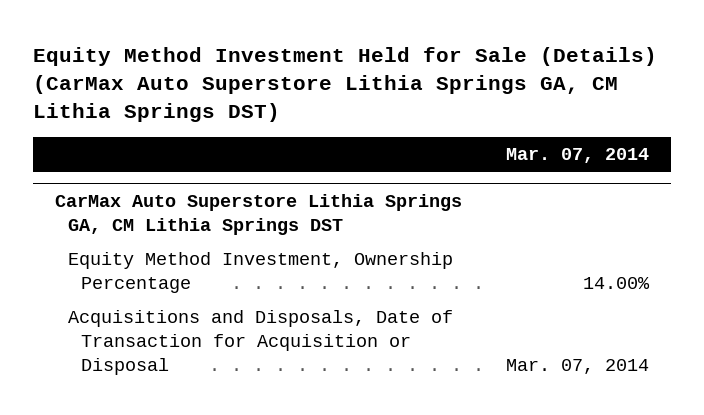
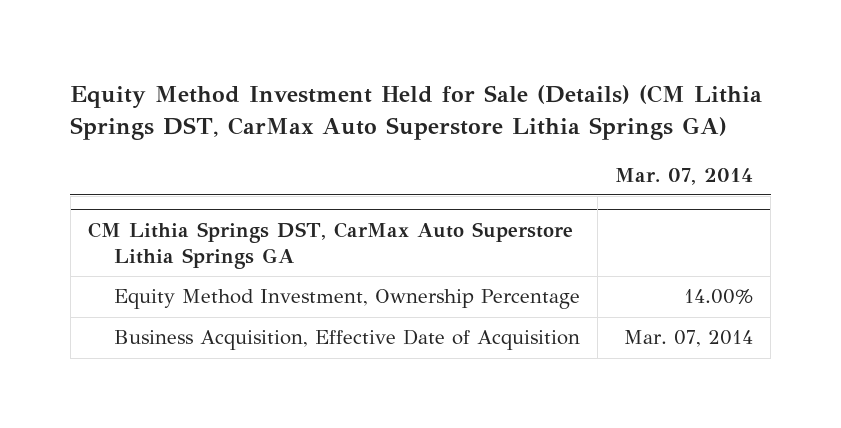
[33,46,658,123] Equity Method Investment Held for Sale (Details) (CarMax Auto Superstore Lithia Springs GA, CM Lithia Springs DST) -> [70,84,763,140] Equity Method Investment Held for Sale (Details) (CM Lithia Springs DST, CarMax Auto Superstore Lithia Springs GA)
[55,194,463,235] CarMax Auto Superstore Lithia Springs GA, CM Lithia Springs DST -> [87,221,573,270] CM Lithia Springs DST, CarMax Auto Superstore Lithia Springs GA
[68,310,454,375] Acquisitions and Disposals, Date of Transaction for Acquisition or Disposal -> [113,329,580,351] Business Acquisition, Effective Date of Acquisition

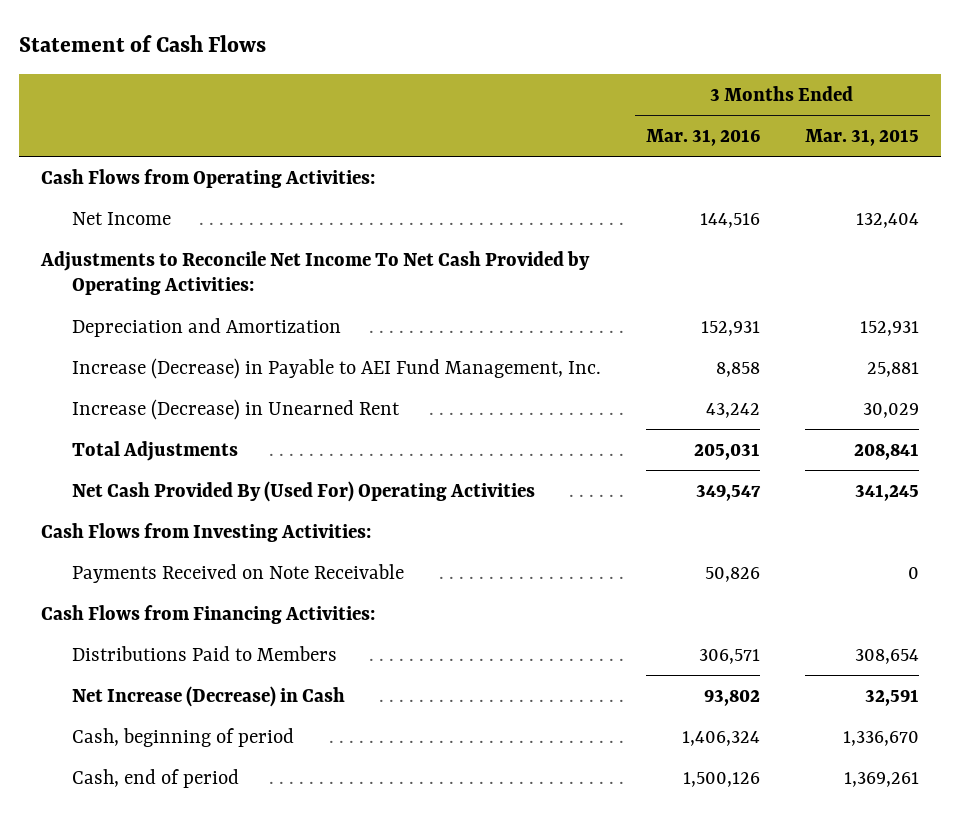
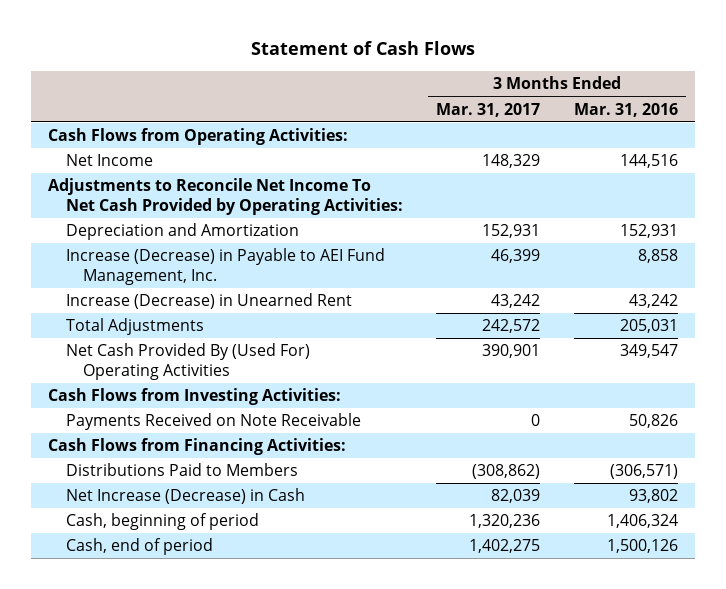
[804,128,919,146] Mar. 31, 2015 -> none
none -> [436,102,541,117] Mar. 31, 2017
[699,648,761,664] 306,571 -> [609,464,678,480] (306,571)

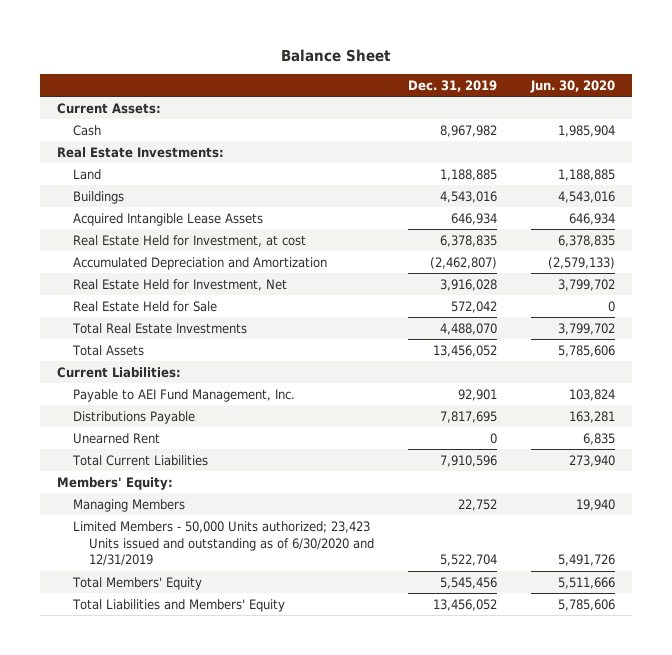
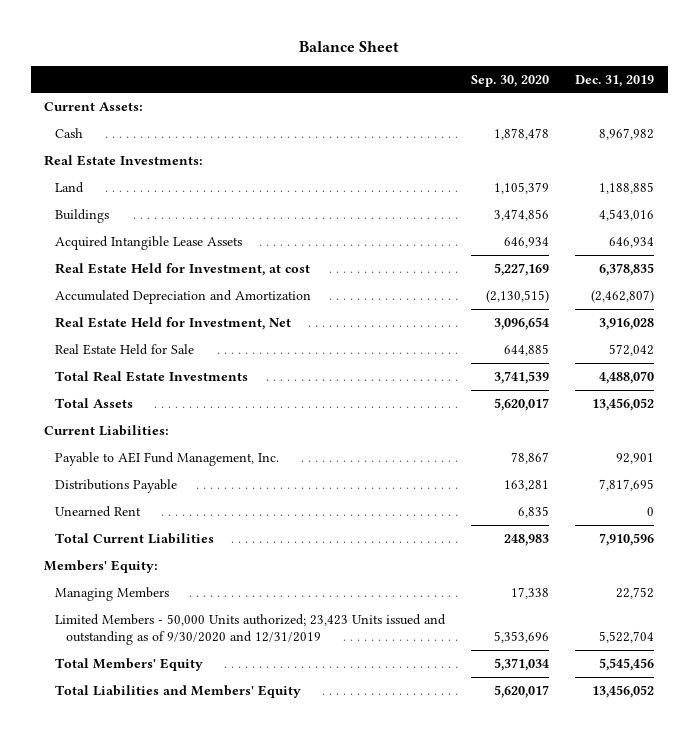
[529,80,615,94] Jun. 30, 2020 -> none
none -> [471,74,550,87] Sep. 30, 2020
[73,521,375,567] Limited Members - 50,000 Units authorized; 23,423 Units issued and outstanding as of 6/30/2020 and 12/31/2019 -> [55,613,447,645] Limited Members - 50,000 Units authorized; 23,423 Units issued and outstanding as of 9/30/2020 and 12/31/2019

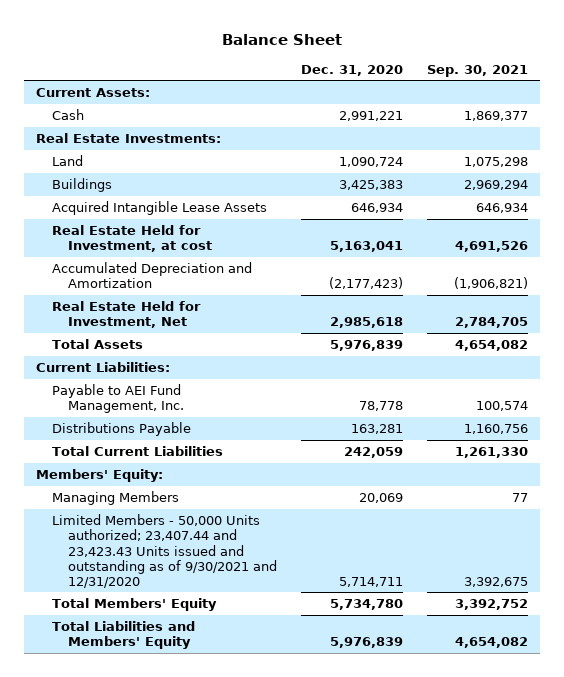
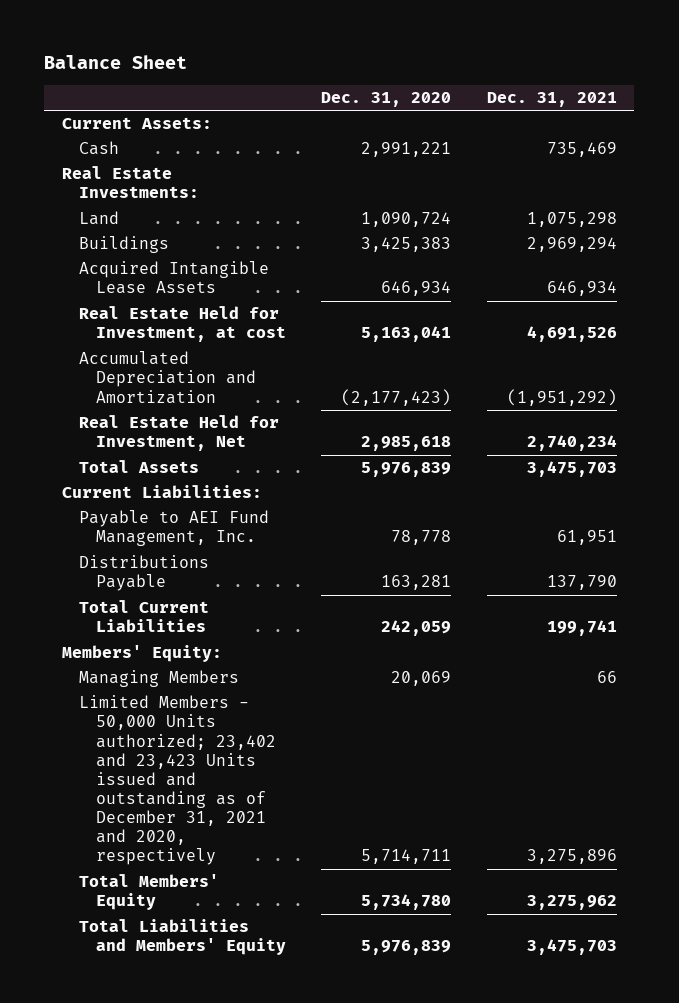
[426,64,528,77] Sep. 30, 2021 -> none
none -> [486,92,617,108] Dec. 31, 2021
[52,514,277,588] Limited Members - 50,000 Units authorized; 23,407.44 and 23,423.43 Units issued and outstanding as of 9/30/2021 and 12/31/2020 -> [78,695,276,866] Limited Members - 50,000 Units authorized; 23,402 and 23,423 Units issued and outstanding as of December 31, 2021 and 2020, respectively

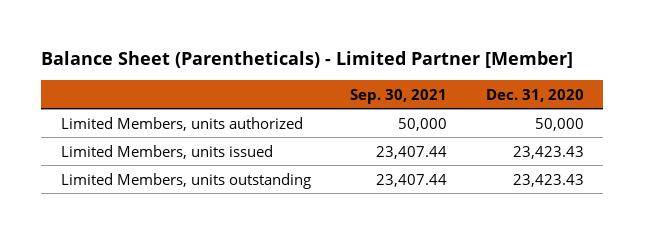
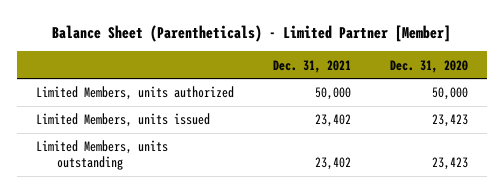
[349,88,447,104] Sep. 30, 2021 -> none
none -> [273,59,352,73] Dec. 31, 2021
[512,145,584,159] 23,423.43 -> [431,114,468,128] 23,423
[512,173,584,187] 23,423.43 -> [431,157,468,171] 23,423

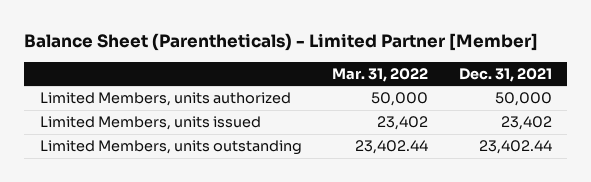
[389,59,468,73] Dec. 31, 2020 -> none
none -> [332,67,429,82] Mar. 31, 2022
[315,157,352,171] 23,402 -> [478,140,552,155] 23,402.44

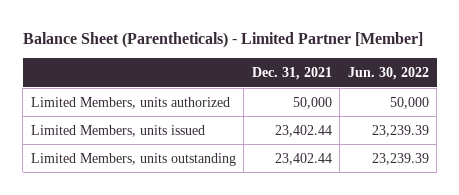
[332,67,429,82] Mar. 31, 2022 -> none
none -> [347,66,429,80] Jun. 30, 2022
[500,116,552,131] 23,402 -> [274,124,332,137] 23,402.44

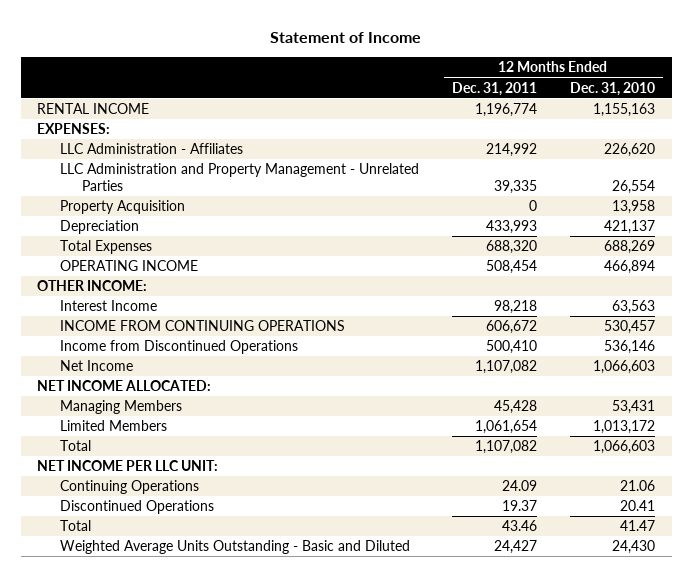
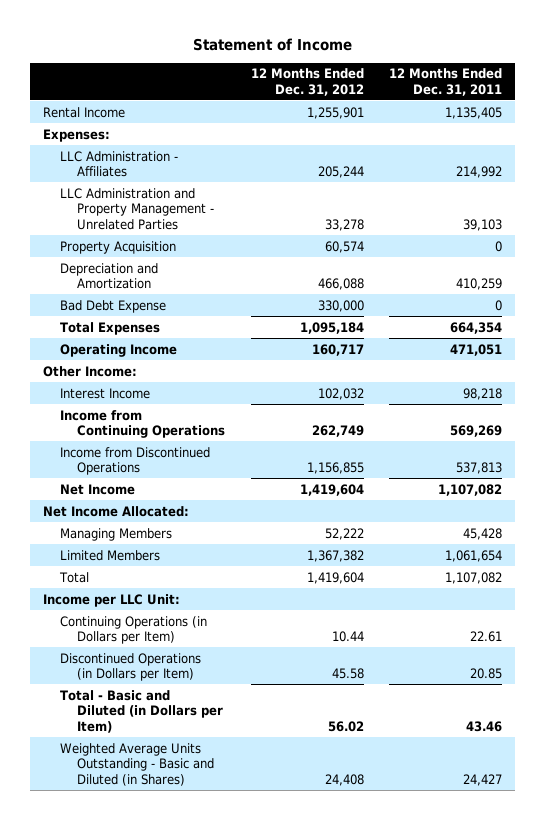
[570,81,656,96] Dec. 31, 2010 -> none
none -> [250,68,364,96] 12 Months Ended Dec. 31, 2012
[37,103,150,115] RENTAL INCOME -> [42,106,125,118] Rental Income
[474,103,537,118] 1,196,774 -> [445,106,503,119] 1,135,405
[37,123,111,135] EXPENSES: -> [42,128,110,142] Expenses:
[493,179,537,194] 39,335 -> [463,218,503,231] 39,103
[59,220,139,235] Depreciation -> none
none -> [60,262,159,290] Depreciation and Amortization
none -> [60,299,167,313] Bad Debt Expense
[485,240,537,255] 688,320 -> [450,321,503,334] 664,354
[59,260,198,272] OPERATING INCOME -> [60,343,178,357] Operating Income
[485,260,537,275] 508,454 -> [450,343,503,356] 471,051
[37,280,148,292] OTHER INCOME: -> [42,365,137,377] Other Income:
[59,320,345,332] INCOME FROM CONTINUING OPERATIONS -> [60,409,226,439] Income from Continuing Operations
[485,320,537,335] 606,672 -> [450,425,503,438] 569,269
[485,340,537,355] 500,410 -> [456,462,503,475] 537,813
[37,380,212,392] NET INCOME ALLOCATED: -> [42,505,189,517] Net Income Allocated:
[37,460,219,472] NET INCOME PER LLC UNIT: -> [42,593,180,607] Income per LLC Unit:
[59,480,199,495] Continuing Operations -> [60,615,208,645] Continuing Operations (in Dollars per Item)
[501,480,537,492] 24.09 -> [470,631,503,643] 22.61
[59,500,214,515] Discontinued Operations -> [60,652,202,682] Discontinued Operations (in Dollars per Item)
[501,500,537,512] 19.37 -> [470,668,503,680] 20.85
[59,520,91,532] Total -> [60,689,224,733] Total - Basic and Diluted (in Dollars per Item)
[59,540,410,555] Weighted Average Units Outstanding - Basic and Diluted -> [60,742,215,786] Weighted Average Units Outstanding - Basic and Diluted (in Shares)

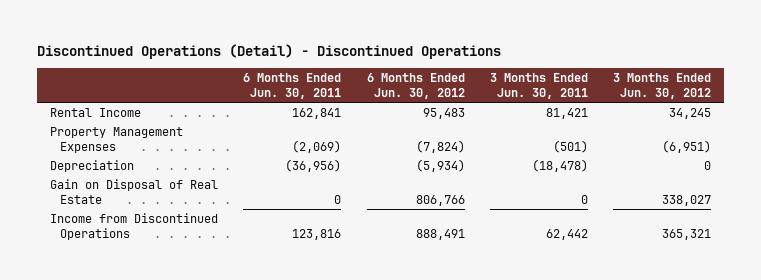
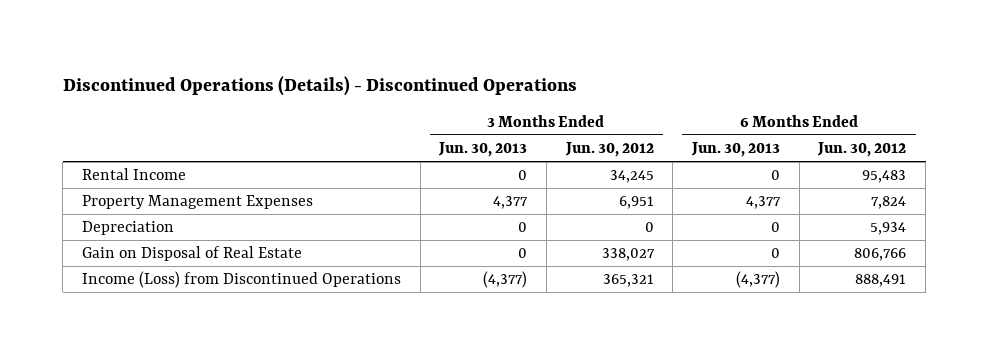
[37,43,502,59] Discontinued Operations (Detail) - Discontinued Operations -> [62,75,577,96] Discontinued Operations (Details) - Discontinued Operations
[243,73,342,100] 6 Months Ended Jun. 30, 2011 -> none
[489,73,588,100] 3 Months Ended Jun. 30, 2011 -> none
none -> [438,142,528,158] Jun. 30, 2013
none -> [691,142,781,158] Jun. 30, 2013
[415,140,465,154] (7,824) -> [871,196,907,210] 7,824
[662,140,712,154] (6,951) -> [618,196,654,210] 6,951
[415,159,465,173] (5,934) -> [870,222,907,236] 5,934
[49,213,218,241] Income from Discontinued Operations -> [81,271,401,289] Income (Loss) from Discontinued Operations

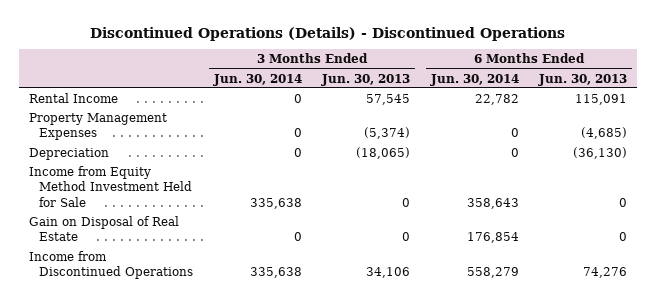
[564,142,654,158] Jun. 30, 2012 -> none
[817,142,907,158] Jun. 30, 2012 -> none
none -> [212,73,302,86] Jun. 30, 2014
none -> [429,73,519,86] Jun. 30, 2014
[518,170,528,181] 0 -> [366,93,411,105] 57,545
[771,170,781,181] 0 -> [575,93,628,105] 115,091
[493,196,529,210] 4,377 -> [364,127,411,140] (5,374)
[746,196,782,210] 4,377 -> [581,127,628,140] (4,685)
[518,222,528,233] 0 -> [356,146,411,159] (18,065)
[771,222,781,233] 0 -> [573,146,628,159] (36,130)
none -> [29,165,193,207] Income from Equity Method Investment Held for Sale
[81,271,401,289] Income (Loss) from Discontinued Operations -> [29,250,194,280] Income from Discontinued Operations
[483,271,528,289] (4,377) -> [366,267,411,279] 34,106
[736,271,781,289] (4,377) -> [583,267,628,279] 74,276

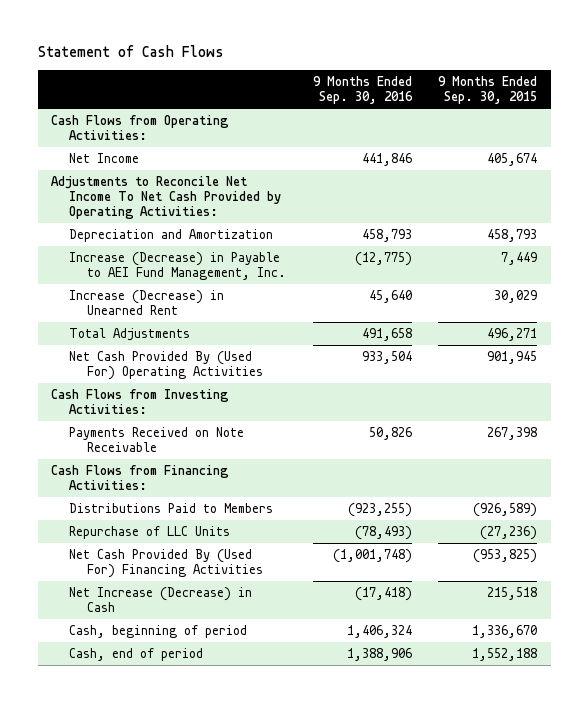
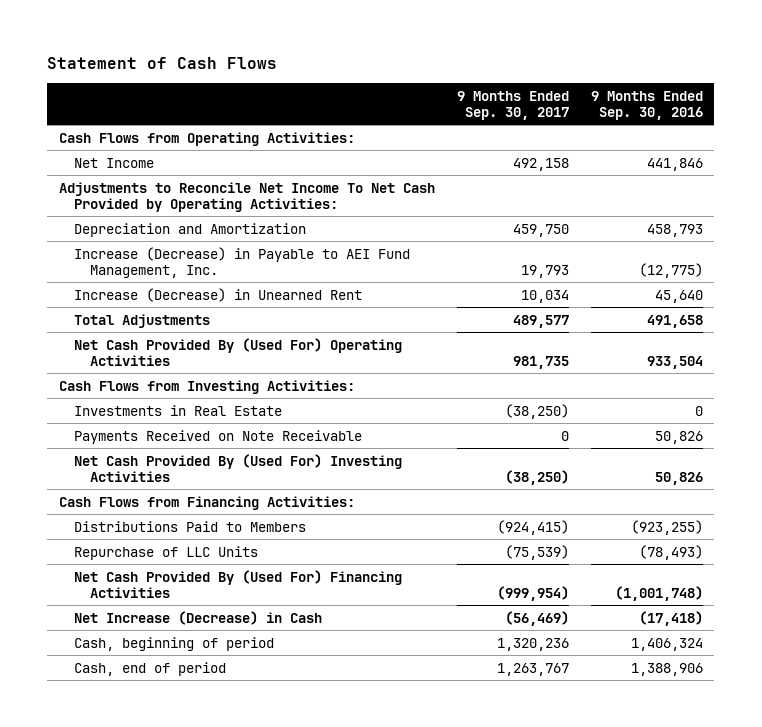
[438,76,538,104] 9 Months Ended Sep. 30, 2015 -> none
none -> [456,90,569,120] 9 Months Ended Sep. 30, 2017
none -> [74,404,283,416] Investments in Real Estate
none -> [74,453,403,482] Net Cash Provided By (Used For) Investing Activities

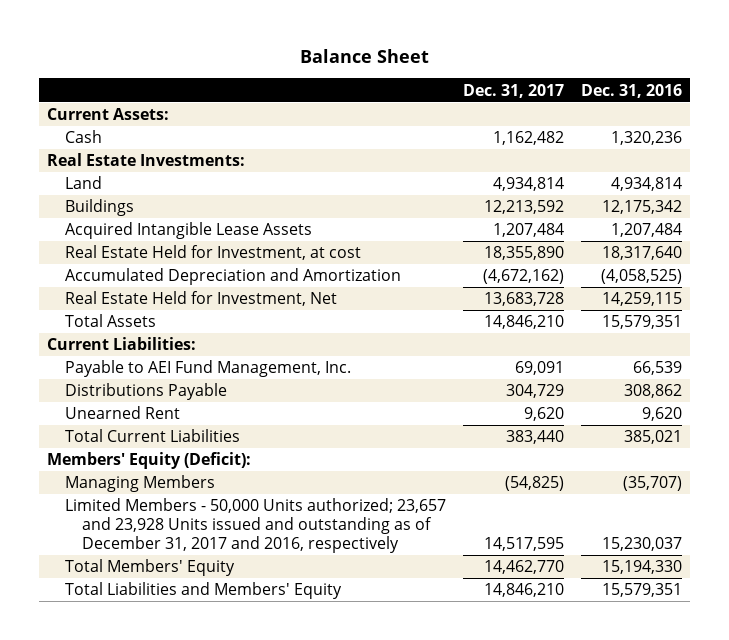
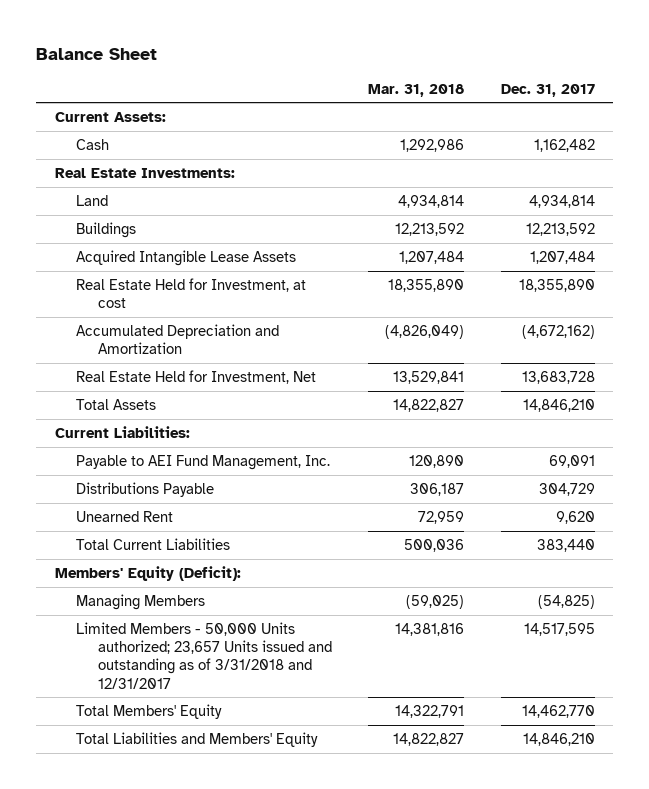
[580,83,682,98] Dec. 31, 2016 -> none
none -> [368,83,465,97] Mar. 31, 2018
[64,498,446,553] Limited Members - 50,000 Units authorized; 23,657 and 23,928 Units issued and outstanding as of December 31, 2017 and 2016, respectively -> [76,621,332,689] Limited Members - 50,000 Units authorized; 23,657 Units issued and outstanding as of 3/31/2018 and 12/31/2017

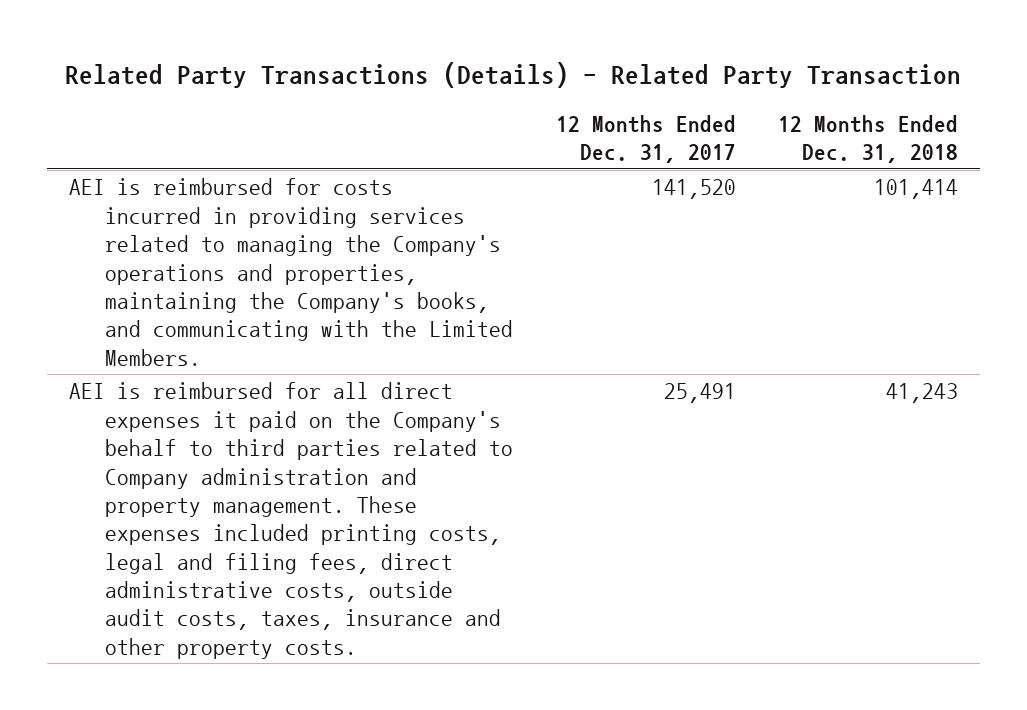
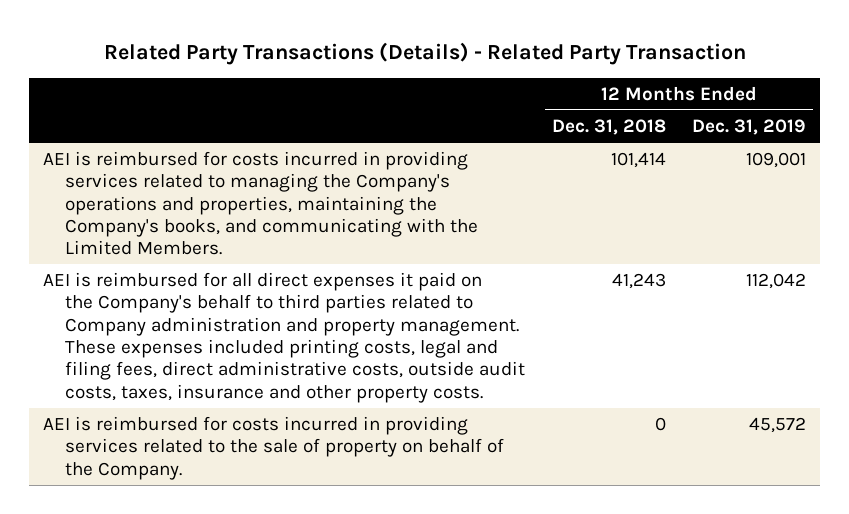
[555,114,736,164] 12 Months Ended Dec. 31, 2017 -> none
none -> [692,118,807,135] Dec. 31, 2019
none -> [42,416,505,480] AEI is reimbursed for costs incurred in providing services related to the sale of property on behalf of the Company.

